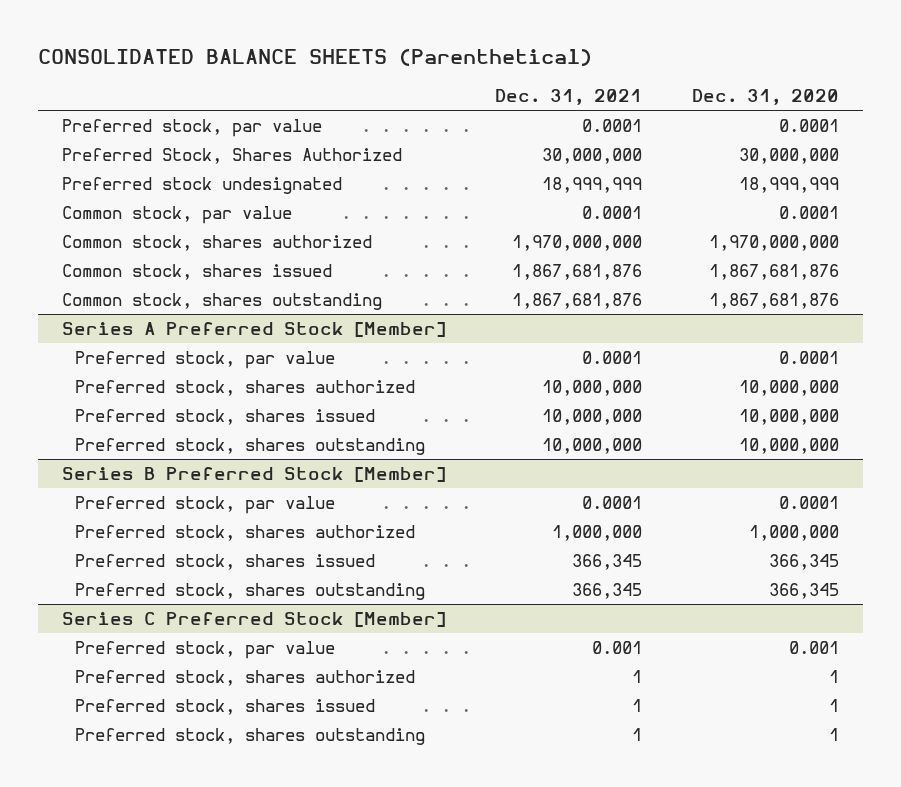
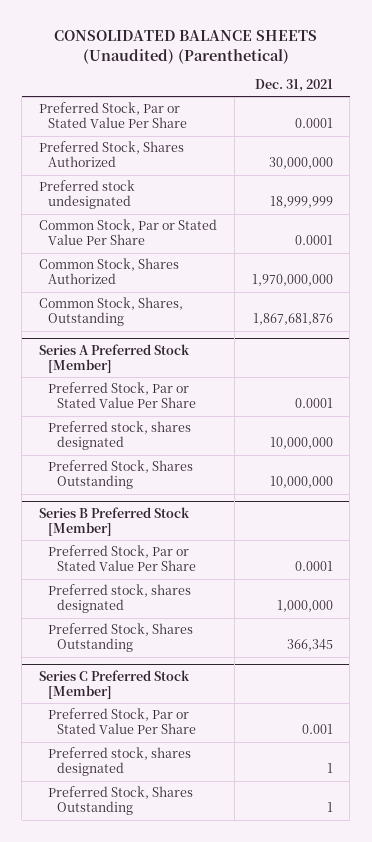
[37,49,592,67] CONSOLIDATED BALANCE SHEETS (Parenthetical) -> [53,30,317,64] CONSOLIDATED BALANCE SHEETS (Unaudited) (Parenthetical)
[691,89,839,106] Dec. 31, 2020 -> none
[62,119,323,138] Preferred stock, par value -> [39,102,187,129] Preferred Stock, Par or Stated Value Per Share
[62,264,333,281] Common stock, shares issued -> none
[62,206,293,225] Common stock, par value -> [39,219,218,246] Common Stock, Par or Stated Value Per Share
[62,235,373,252] Common stock, shares authorized -> [39,258,180,285] Common Stock, Shares Authorized
[62,293,383,311] Common stock, shares outstanding -> [39,297,184,327] Common Stock, Shares, Outstanding
[74,409,375,426] Preferred stock, shares issued -> none
[74,351,335,370] Preferred stock, par value -> [47,382,196,409] Preferred Stock, Par or Stated Value Per Share
[74,380,415,397] Preferred stock, shares authorized -> [47,421,191,451] Preferred stock, shares designated
[74,438,425,456] Preferred stock, shares outstanding -> [47,460,193,490] Preferred Stock, Shares Outstanding
[74,554,375,571] Preferred stock, shares issued -> none
[74,496,335,515] Preferred stock, par value -> [47,545,196,572] Preferred Stock, Par or Stated Value Per Share
[74,525,415,542] Preferred stock, shares authorized -> [47,584,191,614] Preferred stock, shares designated
[74,583,425,601] Preferred stock, shares outstanding -> [47,623,193,653] Preferred Stock, Shares Outstanding
[74,699,375,716] Preferred stock, shares issued -> none
[74,641,335,660] Preferred stock, par value -> [47,708,196,735] Preferred Stock, Par or Stated Value Per Share
[74,670,415,687] Preferred stock, shares authorized -> [47,747,191,777] Preferred stock, shares designated
[74,728,425,746] Preferred stock, shares outstanding -> [47,786,193,816] Preferred Stock, Shares Outstanding

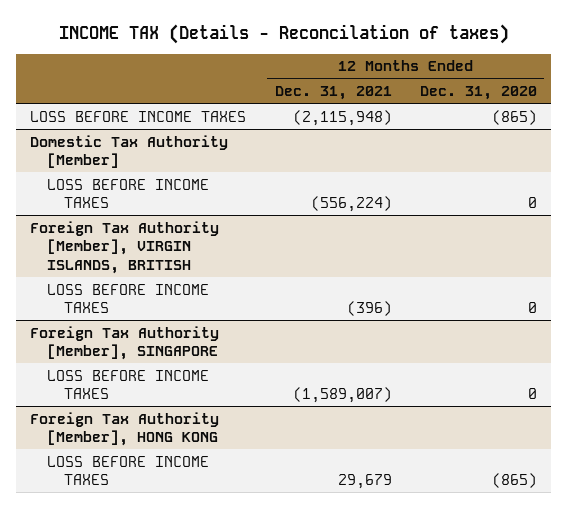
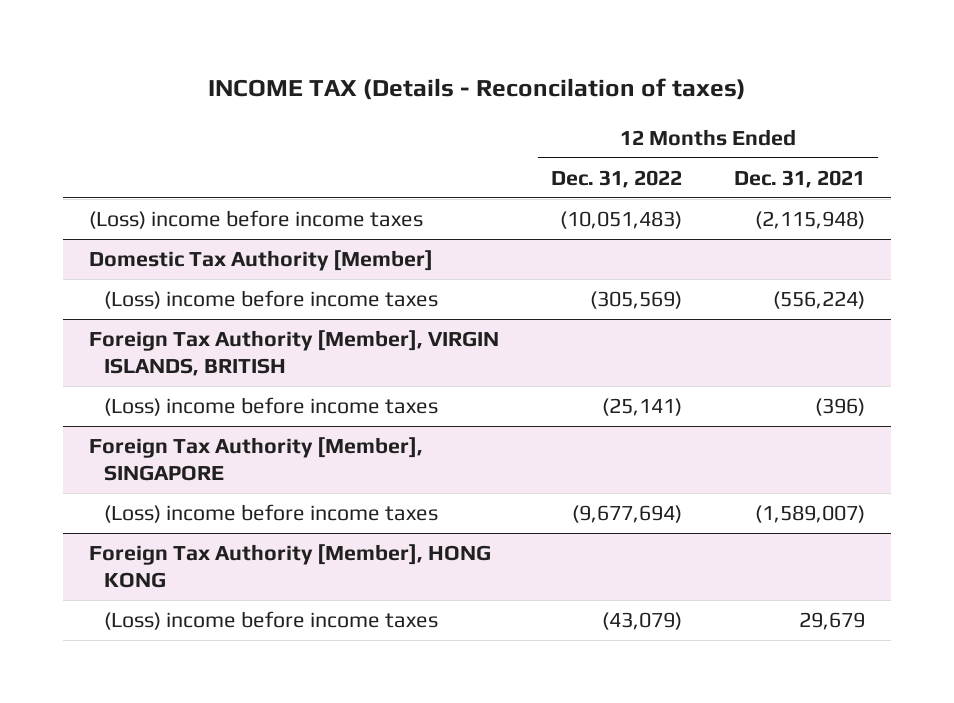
[419,86,537,101] Dec. 31, 2020 -> none
none -> [550,169,682,188] Dec. 31, 2022
[30,110,247,122] LOSS BEFORE INCOME TAXES -> [88,209,423,229] (Loss) income before income taxes
[47,178,210,209] LOSS BEFORE INCOME TAXES -> [103,289,438,309] (Loss) income before income taxes
[47,283,210,314] LOSS BEFORE INCOME TAXES -> [103,396,438,416] (Loss) income before income taxes
[47,369,210,400] LOSS BEFORE INCOME TAXES -> [103,503,438,523] (Loss) income before income taxes
[47,455,210,486] LOSS BEFORE INCOME TAXES -> [103,610,438,630] (Loss) income before income taxes

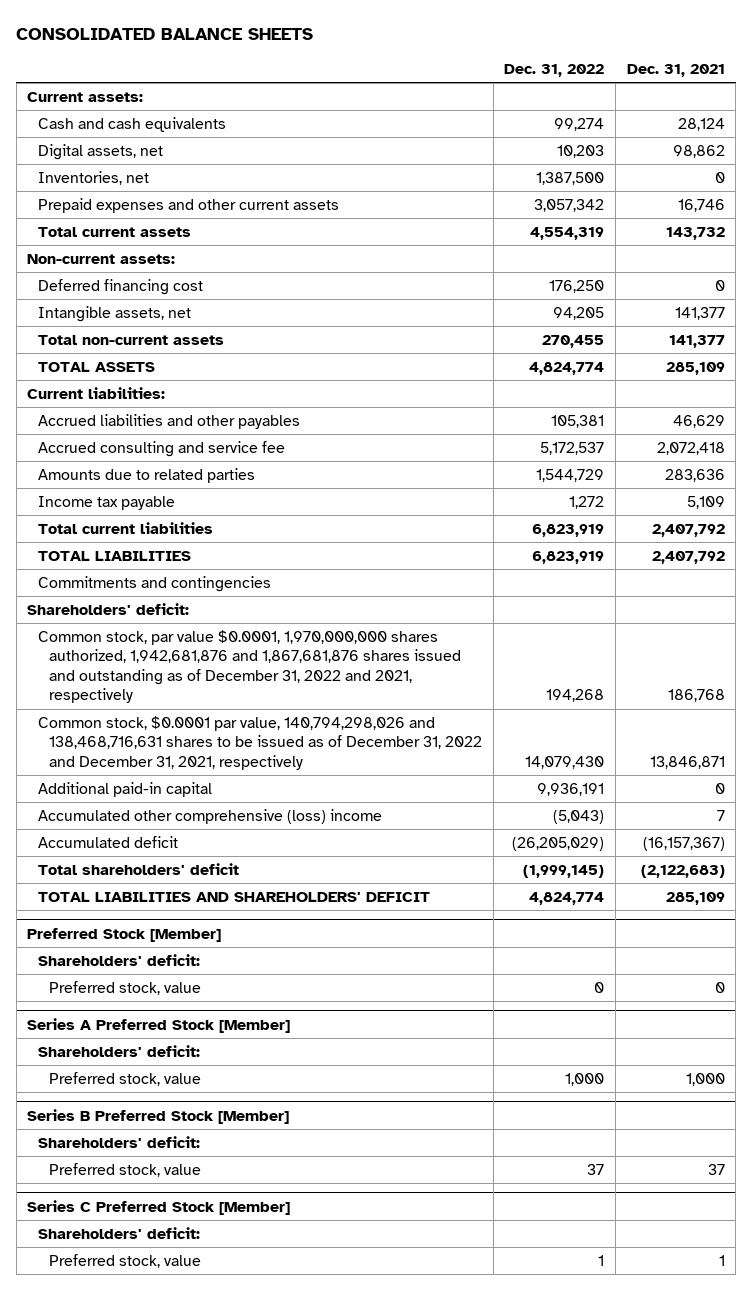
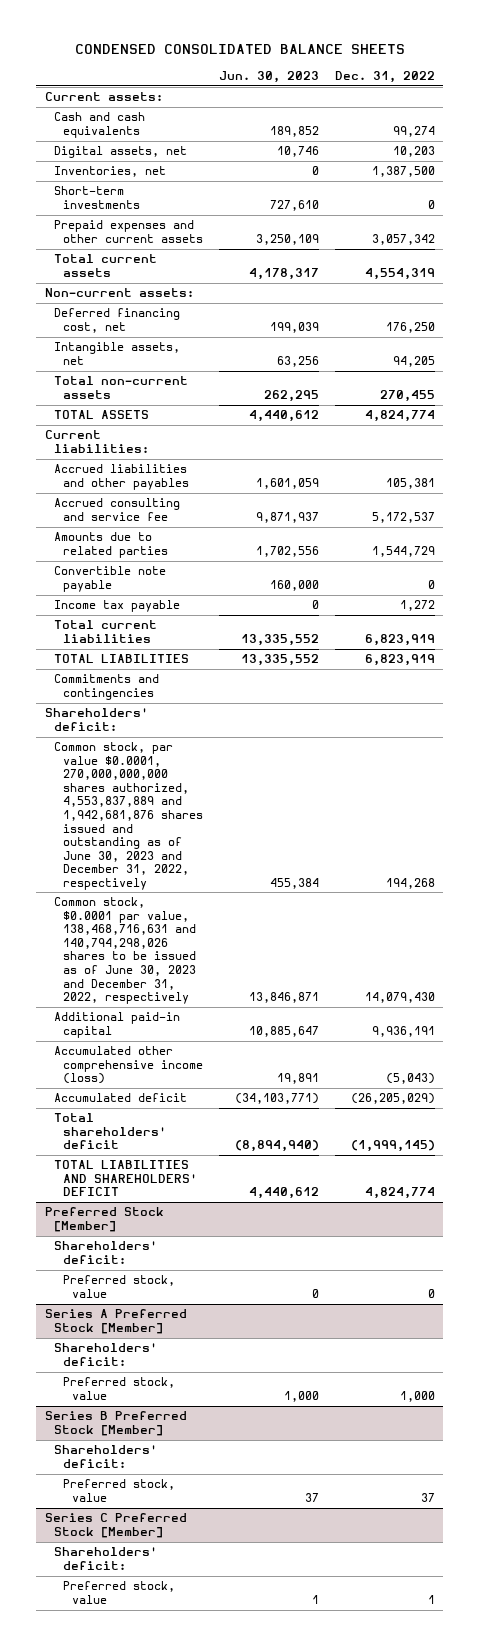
[16,27,314,40] CONSOLIDATED BALANCE SHEETS -> [74,44,405,55] CONDENSED CONSOLIDATED BALANCE SHEETS
[626,63,725,77] Dec. 31, 2021 -> none
none -> [218,70,319,83] Jun. 30, 2023
none -> [53,186,140,209] Short-term investments
[38,278,204,295] Deferred financing cost -> [53,308,180,333] Deferred financing cost, net
none -> [53,566,166,592] Convertible note payable
[38,629,462,704] Common stock, par value $0.0001, 1,970,000,000 shares authorized, 1,942,681,876 and 1,867,681,876 shares issued and outstanding as of December 31, 2022 and 2021, respectively -> [53,742,203,890] Common stock, par value $0.0001, 270,000,000,000 shares authorized, 4,553,837,889 and 1,942,681,876 shares issued and outstanding as of June 30, 2023 and December 31, 2022, respectively
[38,715,483,770] Common stock, $0.0001 par value, 140,794,298,026 and 138,468,716,631 shares to be issued as of December 31, 2022 and December 31, 2021, respectively -> [53,897,196,1005] Common stock, $0.0001 par value, 138,468,716,631 and 140,794,298,026 shares to be issued as of June 30, 2023 and December 31, 2022, respectively
[38,808,383,824] Accumulated other comprehensive (loss) income -> [53,1046,203,1085] Accumulated other comprehensive income (loss)

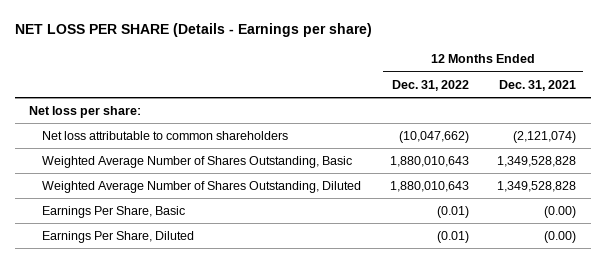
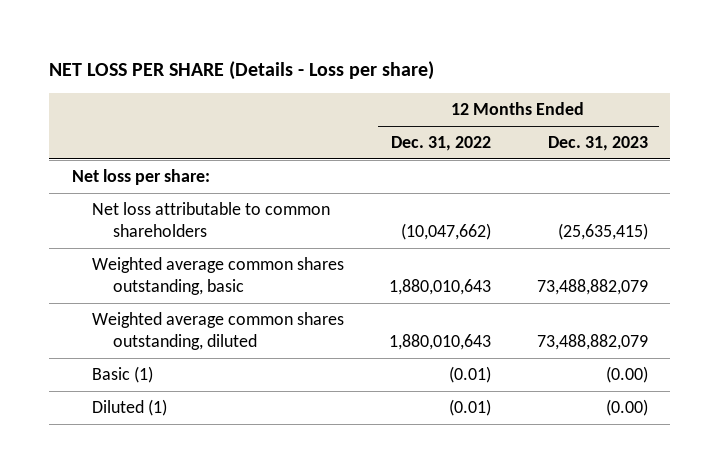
[14,23,372,38] NET LOSS PER SHARE (Details - Earnings per share) -> [49,61,435,81] NET LOSS PER SHARE (Details - Loss per share)
[499,79,577,91] Dec. 31, 2021 -> none
none -> [547,136,648,152] Dec. 31, 2023
[42,155,353,168] Weighted Average Number of Shares Outstanding, Basic -> [92,256,345,295] Weighted average common shares outstanding, basic
[42,180,362,193] Weighted Average Number of Shares Outstanding, Diluted -> [92,311,345,350] Weighted average common shares outstanding, diluted
[42,205,186,218] Earnings Per Share, Basic -> [92,365,154,383] Basic (1)
[42,230,195,243] Earnings Per Share, Diluted -> [92,398,168,416] Diluted (1)

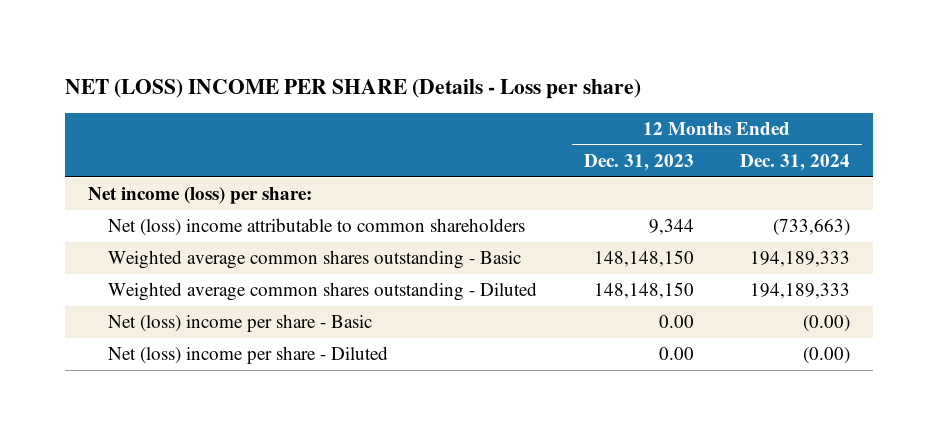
[49,61,435,81] NET LOSS PER SHARE (Details - Loss per share) -> [64,79,641,100] NET (LOSS) INCOME PER SHARE (Details - Loss per share)
[391,136,492,152] Dec. 31, 2022 -> none
none -> [740,153,851,171] Dec. 31, 2024
[92,365,154,383] Basic (1) -> none
[92,398,168,416] Diluted (1) -> none
[71,168,210,185] Net loss per share: -> [88,187,313,205] Net income (loss) per share:
[92,201,331,237] Net loss attributable to common shareholders -> [108,218,526,237] Net (loss) income attributable to common shareholders
[557,222,648,240] (25,635,415) -> [648,219,694,236] 9,344
[92,256,345,295] Weighted average common shares outstanding, basic -> [108,250,522,270] Weighted average common shares outstanding - Basic
[536,278,648,295] 73,488,882,079 -> [593,250,694,268] 148,148,150
[92,311,345,350] Weighted average common shares outstanding, diluted -> [108,282,538,302] Weighted average common shares outstanding - Diluted
[536,333,648,350] 73,488,882,079 -> [593,282,694,300] 148,148,150
none -> [108,314,373,333] Net (loss) income per share - Basic
none -> [108,346,389,365] Net (loss) income per share - Diluted

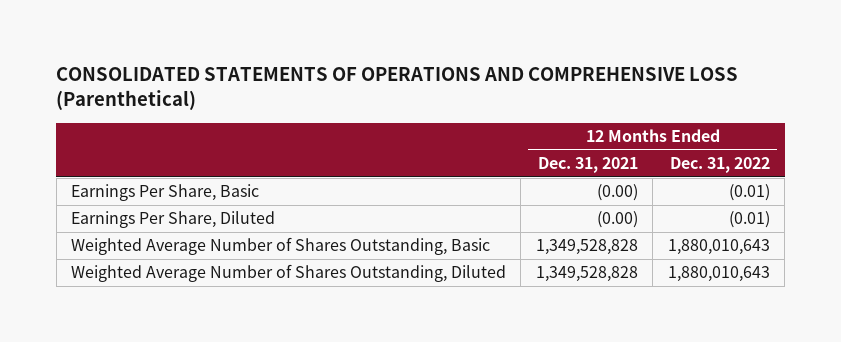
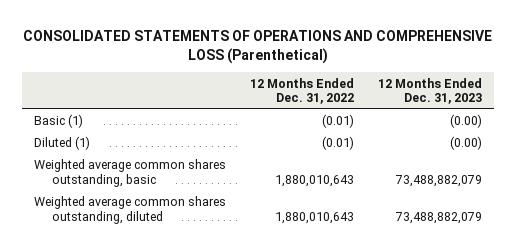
[537,156,638,173] Dec. 31, 2021 -> none
none -> [378,77,483,105] 12 Months Ended Dec. 31, 2023
[71,184,260,202] Earnings Per Share, Basic -> [34,114,84,129] Basic (1)
[71,211,276,229] Earnings Per Share, Diluted -> [34,136,91,151] Diluted (1)
[71,237,491,256] Weighted Average Number of Shares Outstanding, Basic -> [34,159,227,187] Weighted average common shares outstanding, basic
[71,264,507,283] Weighted Average Number of Shares Outstanding, Diluted -> [34,196,227,224] Weighted average common shares outstanding, diluted

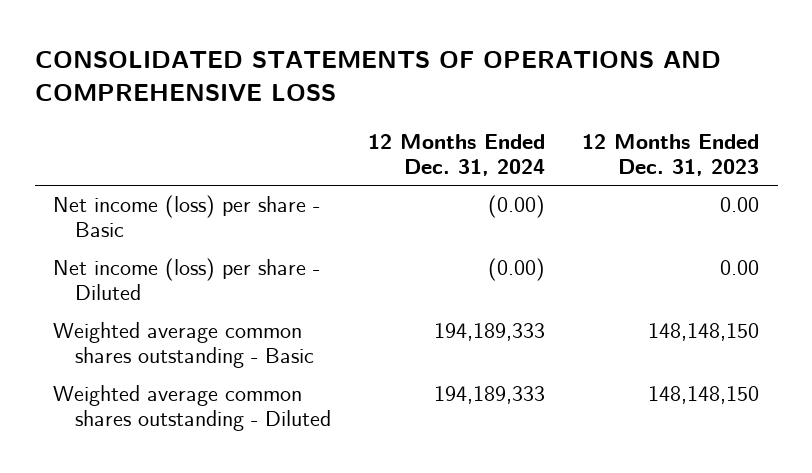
[23,30,493,65] CONSOLIDATED STATEMENTS OF OPERATIONS AND COMPREHENSIVE LOSS (Parenthetical) -> [34,50,721,102] CONSOLIDATED STATEMENTS OF OPERATIONS AND COMPREHENSIVE LOSS
[250,77,355,105] 12 Months Ended Dec. 31, 2022 -> none
none -> [368,133,546,176] 12 Months Ended Dec. 31, 2024
[34,114,84,129] Basic (1) -> none
[34,136,91,151] Diluted (1) -> none
none -> [52,195,320,238] Net income (loss) per share - Basic
none -> [52,258,320,301] Net income (loss) per share - Diluted
[34,159,227,187] Weighted average common shares outstanding, basic -> [52,322,315,369] Weighted average common shares outstanding - Basic
[395,174,483,187] 73,488,882,079 -> [648,323,760,342] 148,148,150
[34,196,227,224] Weighted average common shares outstanding, diluted -> [52,385,332,432] Weighted average common shares outstanding - Diluted
[395,211,483,224] 73,488,882,079 -> [648,386,760,405] 148,148,150

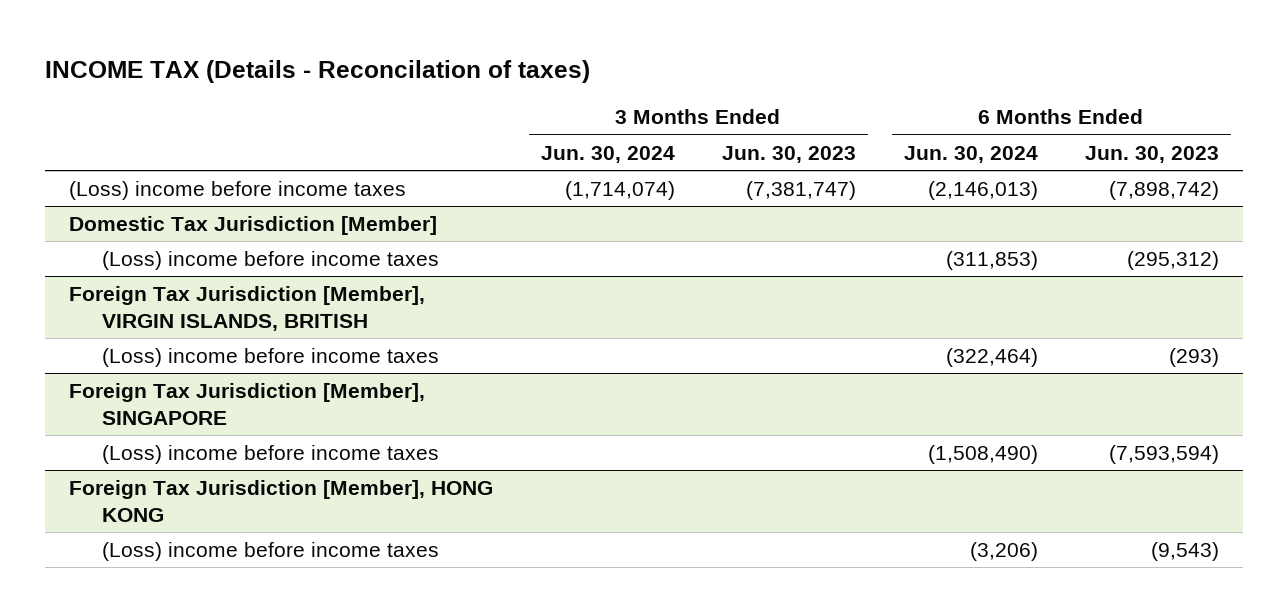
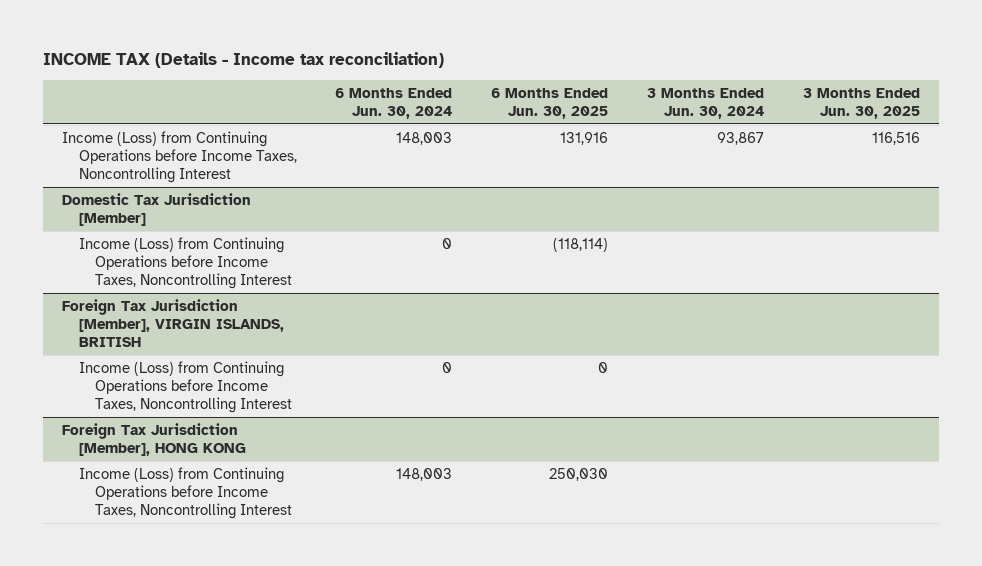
[45,60,591,84] INCOME TAX (Details - Reconcilation of taxes) -> [42,52,444,69] INCOME TAX (Details - Income tax reconciliation)
[722,145,857,163] Jun. 30, 2023 -> none
[1085,145,1220,163] Jun. 30, 2023 -> none
none -> [491,87,609,119] 6 Months Ended Jun. 30, 2025
none -> [802,87,920,119] 3 Months Ended Jun. 30, 2025
[69,180,407,200] (Loss) income before income taxes -> [62,130,297,184] Income (Loss) from Continuing Operations before Income Taxes, Noncontrolling Interest
[564,180,675,200] (1,714,074) -> [716,131,764,145] 93,867
[927,180,1038,200] (2,146,013) -> [396,131,453,145] 148,003
[102,250,440,270] (Loss) income before income taxes -> [78,236,293,290] Income (Loss) from Continuing Operations before Income Taxes, Noncontrolling Interest
[945,250,1038,270] (311,853) -> [442,237,453,249] 0
[69,382,426,425] Foreign Tax Jurisdiction [Member], SINGAPORE -> none
[102,444,440,464] (Loss) income before income taxes -> none
[102,347,440,367] (Loss) income before income taxes -> [78,360,293,414] Income (Loss) from Continuing Operations before Income Taxes, Noncontrolling Interest
[945,347,1038,367] (322,464) -> [442,361,453,373] 0
[102,541,440,561] (Loss) income before income taxes -> [78,466,293,520] Income (Loss) from Continuing Operations before Income Taxes, Noncontrolling Interest
[969,541,1038,561] (3,206) -> [396,467,453,481] 148,003

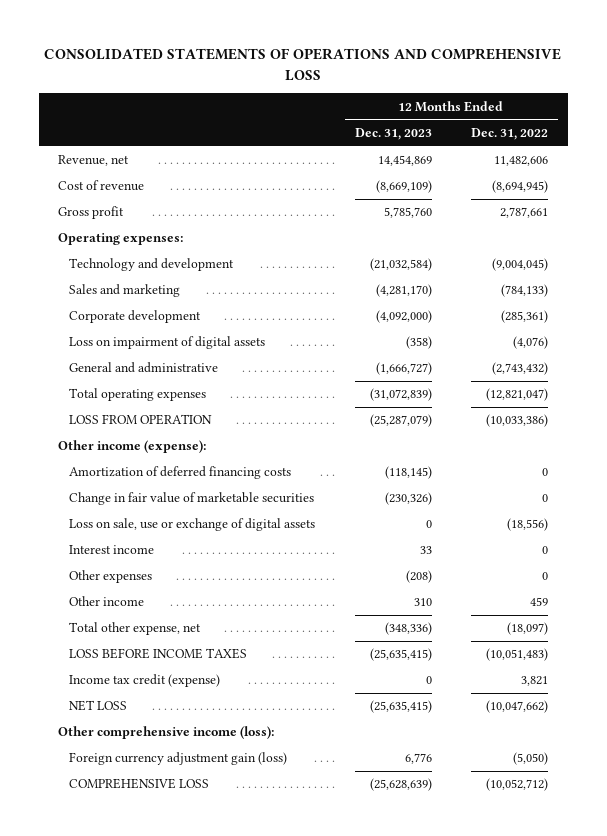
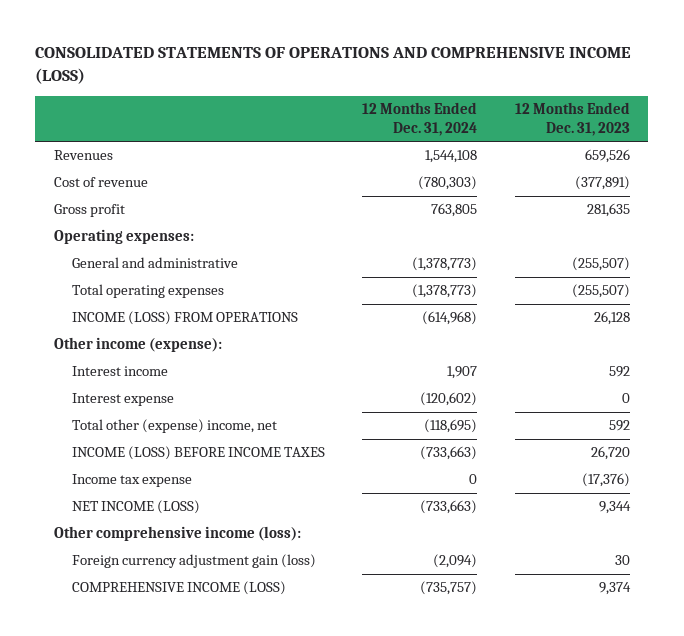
[44,48,562,81] CONSOLIDATED STATEMENTS OF OPERATIONS AND COMPREHENSIVE LOSS -> [35,47,632,85] CONSOLIDATED STATEMENTS OF OPERATIONS AND COMPREHENSIVE INCOME (LOSS)
[471,127,549,140] Dec. 31, 2022 -> none
none -> [362,102,478,136] 12 Months Ended Dec. 31, 2024
[58,155,130,167] Revenue, net -> none
none -> [54,150,114,161] Revenues
[375,180,432,194] (8,669,109) -> [574,176,630,191] (377,891)
[383,207,432,219] 5,785,760 -> [586,203,630,218] 281,635
[69,258,235,272] Technology and development -> none
[69,284,181,298] Sales and marketing -> none
[69,310,202,324] Corporate development -> none
[69,336,266,350] Loss on impairment of digital assets -> none
[375,362,432,376] (1,666,727) -> [571,257,630,272] (255,507)
[369,388,432,402] (31,072,839) -> [571,284,630,299] (255,507)
[69,414,213,426] LOSS FROM OPERATION -> [71,311,298,326] INCOME (LOSS) FROM OPERATIONS
[369,414,432,428] (25,287,079) -> [593,311,630,326] 26,128
[69,466,292,480] Amortization of deferred financing costs -> none
[69,492,315,506] Change in fair value of marketable securities -> none
[69,518,316,532] Loss on sale, use or exchange of digital assets -> none
[69,570,153,584] Other expenses -> none
[69,596,145,607] Other income -> none
[419,546,432,555] 33 -> [608,366,630,378] 592
none -> [71,393,174,407] Interest expense
[69,622,202,636] Total other expense, net -> [71,419,277,434] Total other (expense) income, net
[384,622,432,636] (348,336) -> [608,420,630,432] 592
[69,648,248,660] LOSS BEFORE INCOME TAXES -> [71,446,325,461] INCOME (LOSS) BEFORE INCOME TAXES
[369,648,432,662] (25,635,415) -> [590,446,630,461] 26,720
[69,674,221,688] Income tax credit (expense) -> [71,474,192,488] Income tax expense
[425,676,432,685] 0 -> [581,473,630,488] (17,376)
[69,700,128,712] NET LOSS -> [71,500,200,515] NET INCOME (LOSS)
[369,700,432,714] (25,635,415) -> [598,501,631,515] 9,344
[404,753,432,765] 6,776 -> [614,555,630,566] 30
[69,778,210,790] COMPREHENSIVE LOSS -> [71,581,286,596] COMPREHENSIVE INCOME (LOSS)
[369,778,432,792] (25,628,639) -> [598,582,631,596] 9,374

